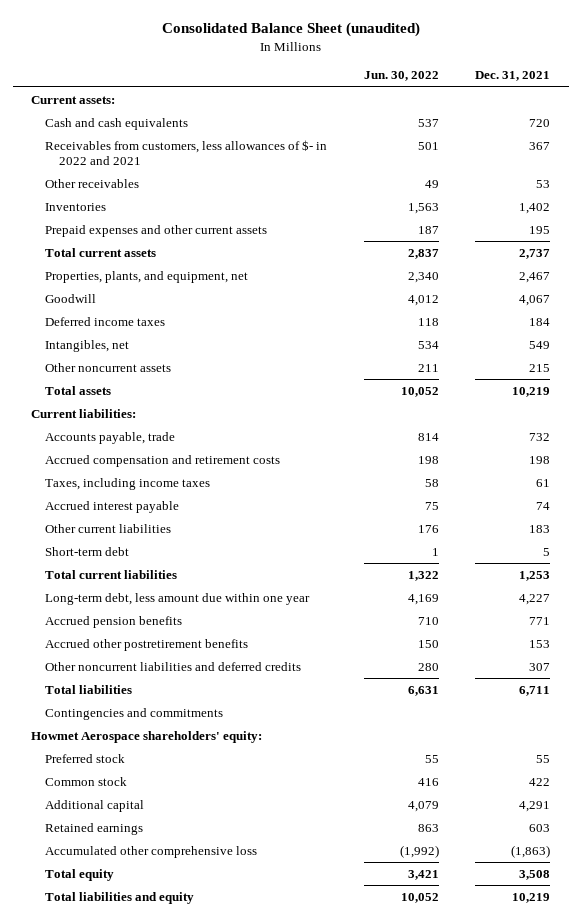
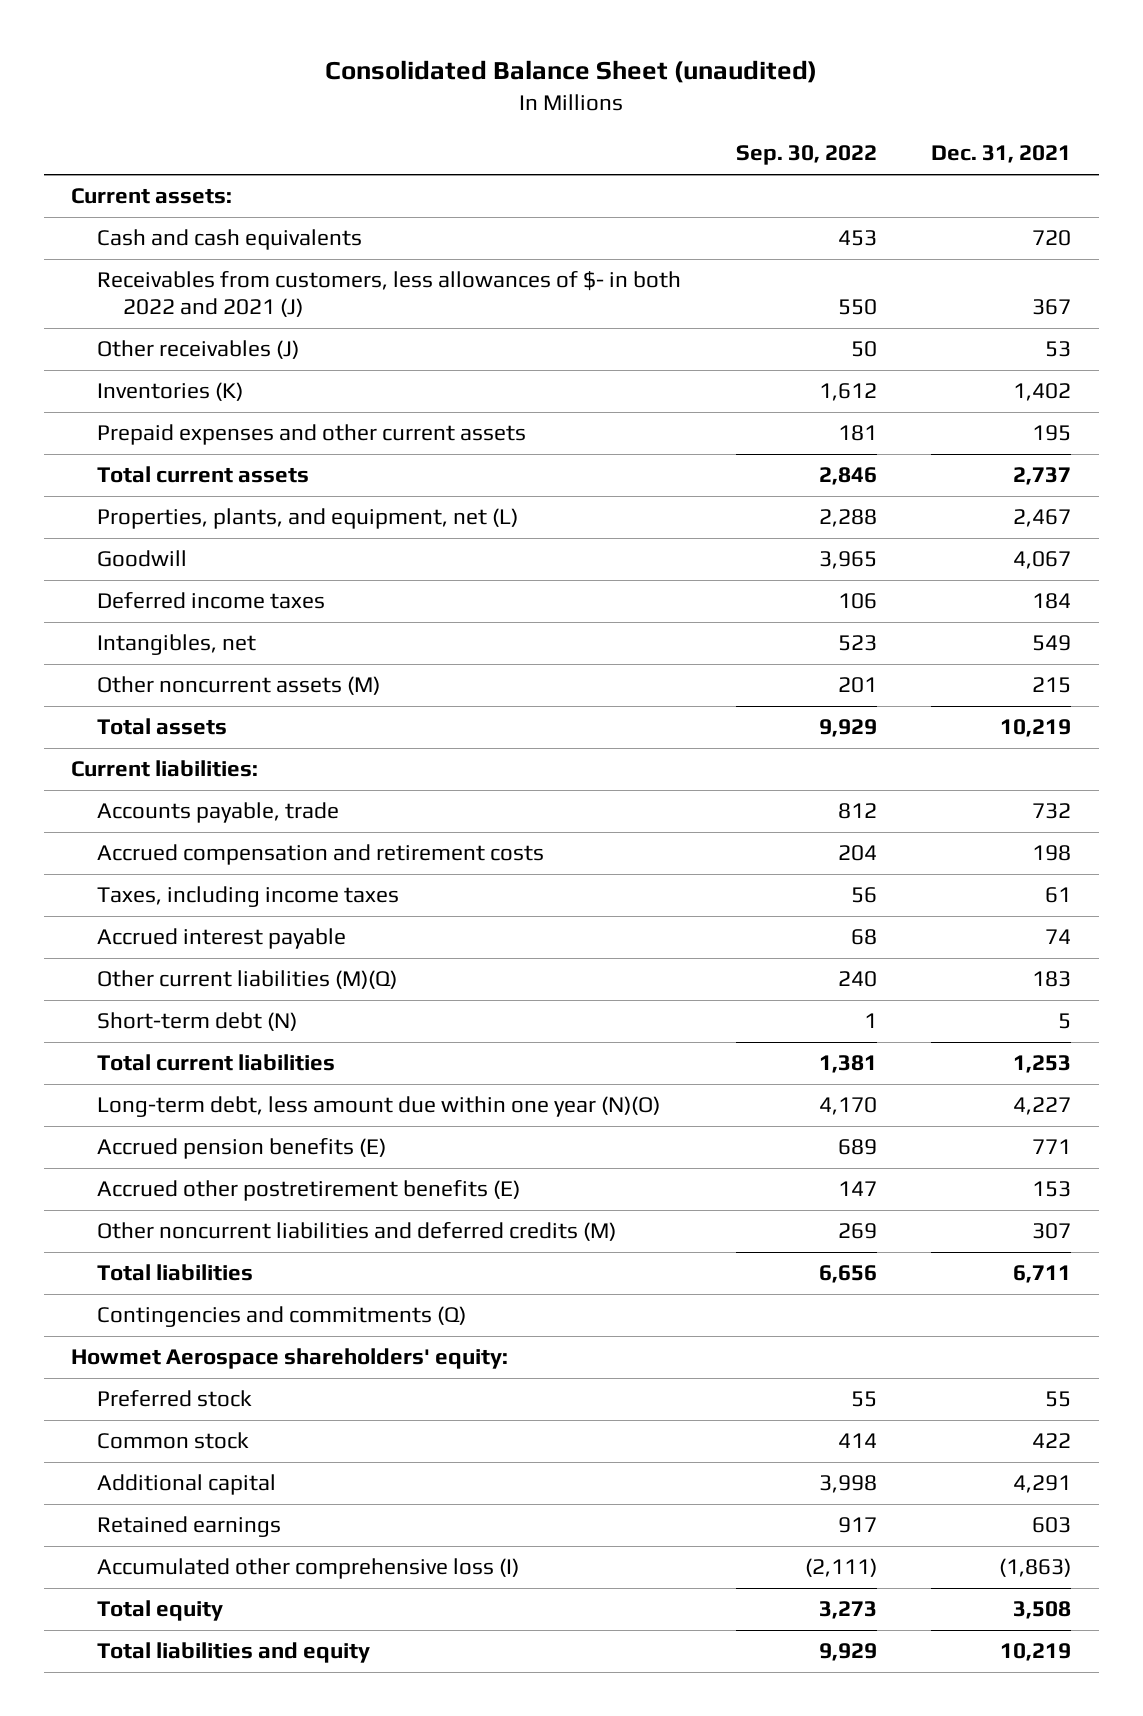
[363,71,439,82] Jun. 30, 2022 -> none
none -> [735,145,877,166] Sep. 30, 2022
[45,139,328,166] Receivables from customers, less allowances of $- in 2022 and 2021 -> [97,271,682,318] Receivables from customers, less allowances of $- in both 2022 and 2021 (J)
[45,178,140,188] Other receivables -> [97,340,300,360] Other receivables (J)
[45,202,107,211] Inventories -> [97,382,244,402] Inventories (K)
[45,270,249,283] Properties, plants, and equipment, net -> [97,508,519,530] Properties, plants, and equipment, net (L)
[45,362,172,372] Other noncurrent assets -> [97,676,381,696] Other noncurrent assets (M)
[45,523,172,533] Other current liabilities -> [97,970,398,990] Other current liabilities (M)(Q)
[45,546,130,556] Short-term debt -> [97,1012,298,1032] Short-term debt (N)
[45,592,311,605] Long-term debt, less amount due within one year -> [97,1096,661,1118] Long-term debt, less amount due within one year (N)(O)
[45,615,183,628] Accrued pension benefits -> [97,1138,387,1160] Accrued pension benefits (E)
[45,638,249,651] Accrued other postretirement benefits -> [97,1180,521,1202] Accrued other postretirement benefits (E)
[45,661,302,671] Other noncurrent liabilities and deferred credits -> [97,1222,617,1242] Other noncurrent liabilities and deferred credits (M)
[45,707,224,720] Contingencies and commitments -> [97,1306,467,1328] Contingencies and commitments (Q)
[45,845,258,858] Accumulated other comprehensive loss -> [97,1558,520,1580] Accumulated other comprehensive loss (I)

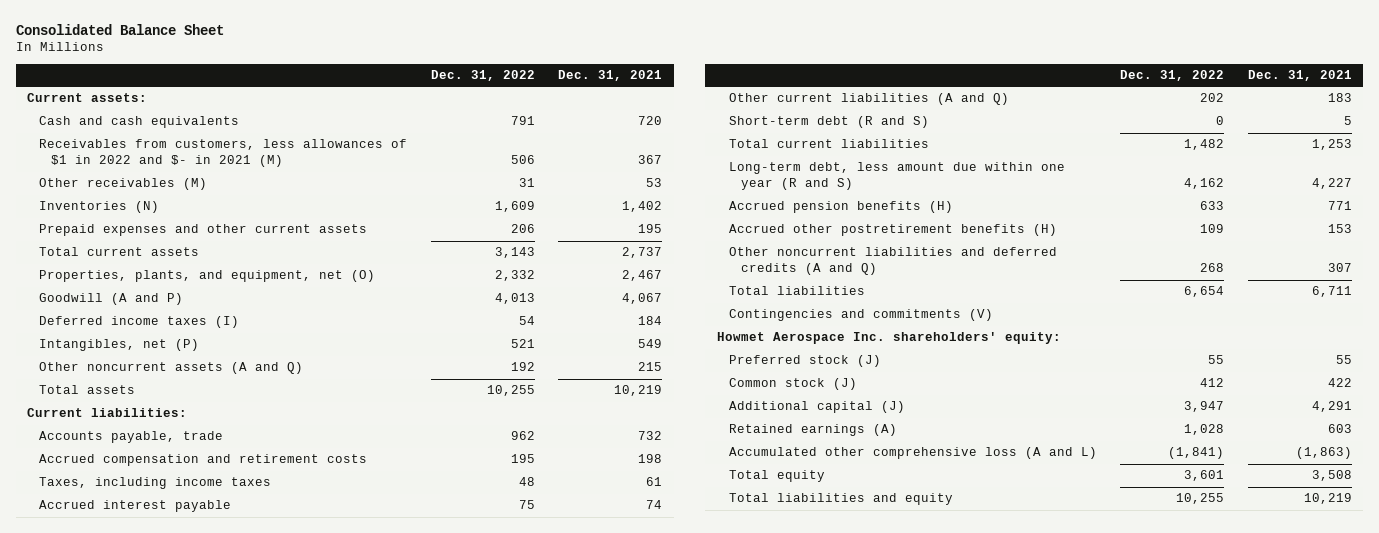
[325,60,818,84] Consolidated Balance Sheet (unaudited) -> [15,23,224,35] Consolidated Balance Sheet
[735,145,877,166] Sep. 30, 2022 -> none
none -> [430,70,535,82] Dec. 31, 2022
[97,271,682,318] Receivables from customers, less allowances of $- in both 2022 and 2021 (J) -> [39,139,408,168] Receivables from customers, less allowances of $1 in 2022 and $- in 2021 (M)
[97,340,300,360] Other receivables (J) -> [39,178,208,191] Other receivables (M)
[97,382,244,402] Inventories (K) -> [39,201,160,214] Inventories (N)
[97,508,519,530] Properties, plants, and equipment, net (L) -> [39,270,376,283] Properties, plants, and equipment, net (O)
[97,550,188,568] Goodwill -> [39,293,184,306] Goodwill (A and P)
[97,592,326,610] Deferred income taxes -> [39,316,240,329] Deferred income taxes (I)
[97,634,257,656] Intangibles, net -> [39,339,200,352] Intangibles, net (P)
[97,676,381,696] Other noncurrent assets (M) -> [39,362,304,375] Other noncurrent assets (A and Q)
[97,970,398,990] Other current liabilities (M)(Q) -> [728,93,1009,106] Other current liabilities (A and Q)
[97,1012,298,1032] Short-term debt (N) -> [728,116,929,129] Short-term debt (R and S)
[97,1096,661,1118] Long-term debt, less amount due within one year (N)(O) -> [728,162,1065,191] Long-term debt, less amount due within one year (R and S)
[97,1138,387,1160] Accrued pension benefits (E) -> [728,201,953,214] Accrued pension benefits (H)
[97,1180,521,1202] Accrued other postretirement benefits (E) -> [728,224,1057,237] Accrued other postretirement benefits (H)
[97,1222,617,1242] Other noncurrent liabilities and deferred credits (M) -> [728,247,1057,276] Other noncurrent liabilities and deferred credits (A and Q)
[97,1306,467,1328] Contingencies and commitments (Q) -> [728,309,993,322] Contingencies and commitments (V)
[71,1348,509,1370] Howmet Aerospace shareholders' equity: -> [716,332,1061,345] Howmet Aerospace Inc. shareholders' equity:
[97,1390,253,1408] Preferred stock -> [728,355,881,368] Preferred stock (J)
[97,1432,250,1450] Common stock -> [728,378,857,391] Common stock (J)
[97,1474,277,1496] Additional capital -> [728,401,905,414] Additional capital (J)
[97,1516,282,1538] Retained earnings -> [728,424,897,437] Retained earnings (A)
[97,1558,520,1580] Accumulated other comprehensive loss (I) -> [728,447,1097,460] Accumulated other comprehensive loss (A and L)

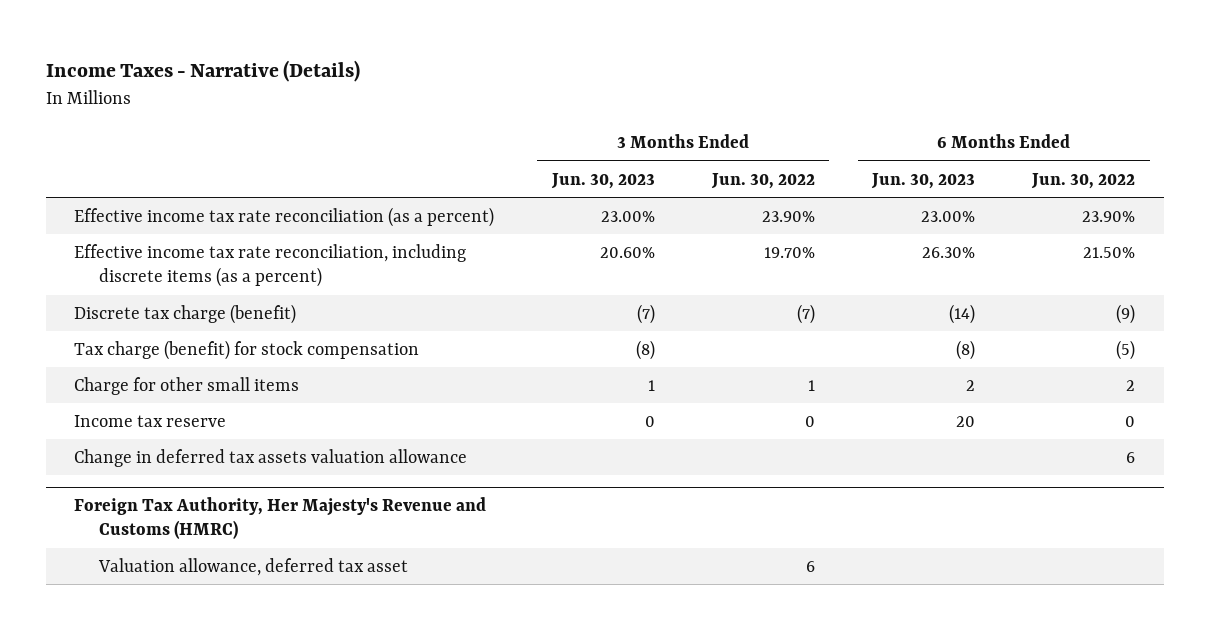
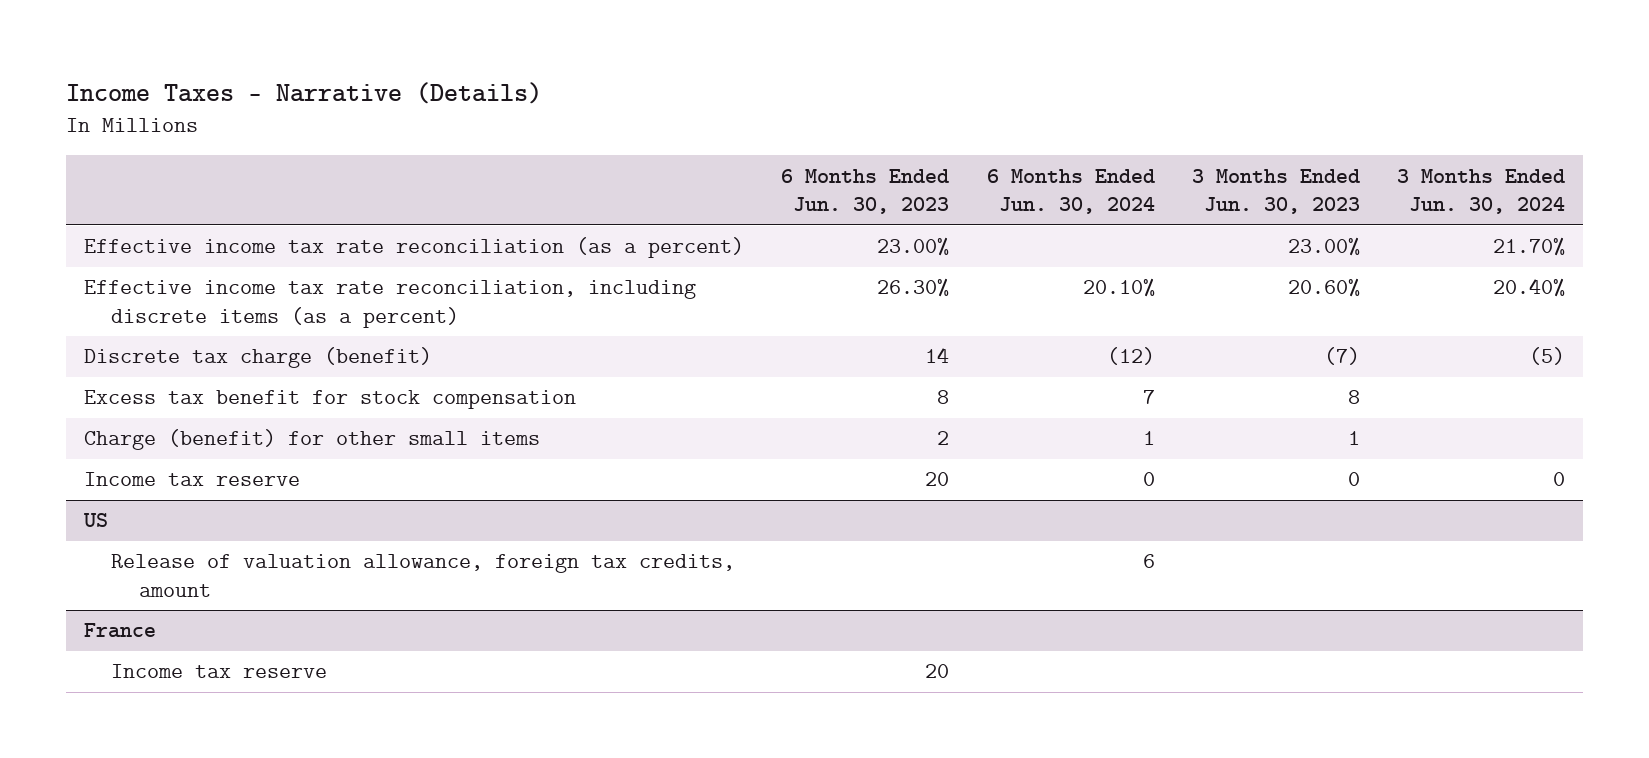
[710,172,815,189] Jun. 30, 2022 -> none
[1031,172,1136,189] Jun. 30, 2022 -> none
none -> [986,168,1155,215] 6 Months Ended Jun. 30, 2024
none -> [1396,168,1565,215] 3 Months Ended Jun. 30, 2024
[949,303,976,324] (14) -> [925,347,950,364] 14
[74,339,420,360] Tax charge (benefit) for stock compensation -> [84,390,577,410] Excess tax benefit for stock compensation
[635,339,655,360] (8) -> [1347,390,1360,405] 8
[956,339,976,360] (8) -> [937,390,950,405] 8
[74,376,300,395] Charge for other small items -> [84,429,541,451] Charge (benefit) for other small items
[74,448,468,467] Change in deferred tax assets valuation allowance -> none
[74,497,487,540] Foreign Tax Authority, Her Majesty's Revenue and Customs (HMRC) -> none
[98,557,409,576] Valuation allowance, deferred tax asset -> none
none -> [83,513,109,528] US
none -> [111,554,736,597] Release of valuation allowance, foreign tax credits, amount
none -> [84,623,157,639] France
none -> [111,664,328,679] Income tax reserve

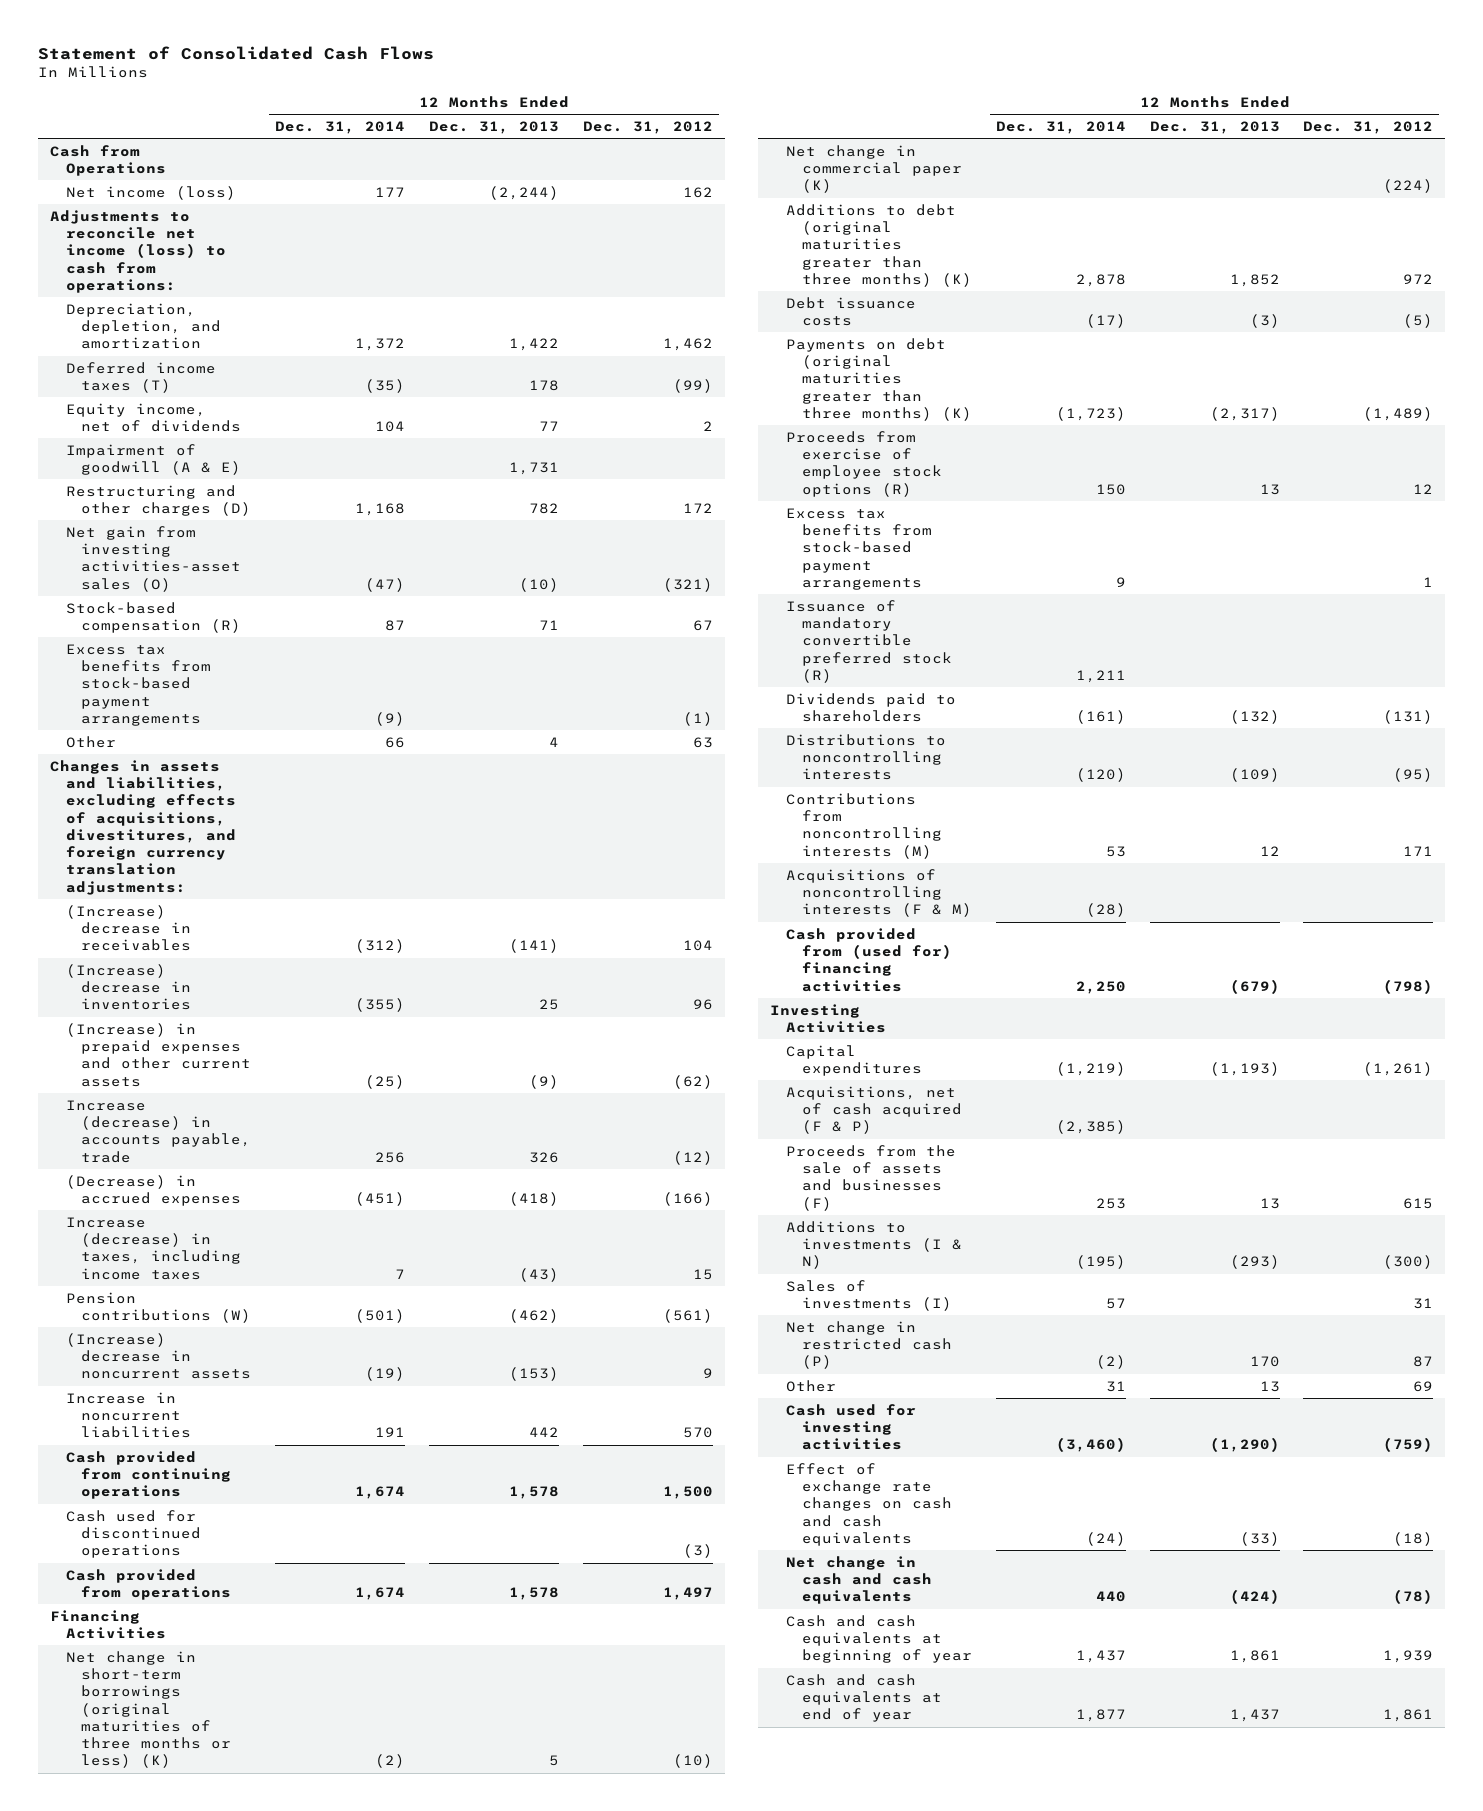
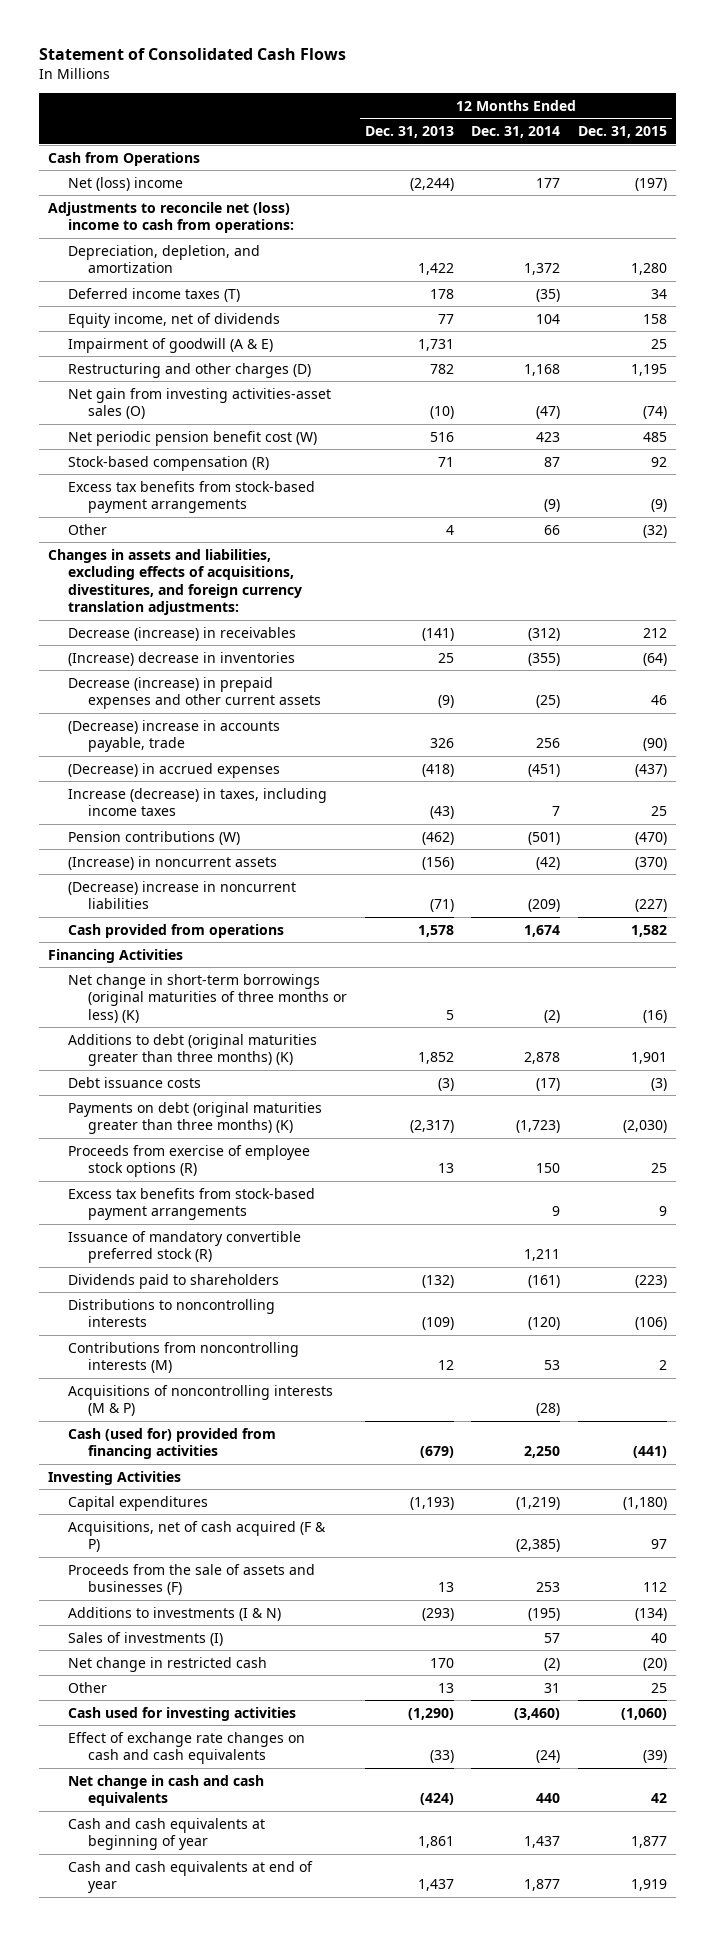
[583,120,714,134] Dec. 31, 2012 -> none
none -> [578,125,668,138] Dec. 31, 2015
[65,185,236,200] Net income (loss) -> [67,176,183,191] Net (loss) income
[49,209,226,293] Adjustments to reconcile net income (loss) to cash from operations: -> [47,201,294,234] Adjustments to reconcile net (loss) income to cash from operations:
none -> [67,430,317,446] Net periodic pension benefit cost (W)
[65,904,192,952] (Increase) decrease in receivables -> [67,626,296,641] Decrease (increase) in receivables
[65,1022,252,1087] (Increase) in prepaid expenses and other current assets -> [67,676,321,710] Decrease (increase) in prepaid expenses and other current assets
[65,1099,252,1163] Increase (decrease) in accounts payable, trade -> [67,719,280,753] (Decrease) increase in accounts payable, trade
[65,1450,232,1500] Cash provided from continuing operations -> none
[65,1509,202,1559] Cash used for discontinued operations -> none
[65,1332,252,1380] (Increase) decrease in noncurrent assets -> [67,855,277,870] (Increase) in noncurrent assets
[365,1367,406,1382] (19) -> [536,856,561,870] (42)
[509,1367,560,1382] (153) -> [421,856,454,870] (156)
[65,1391,192,1439] Increase in noncurrent liabilities -> [67,880,296,910] (Decrease) increase in noncurrent liabilities
[375,1427,406,1438] 191 -> [528,899,561,913] (209)
[529,1427,560,1438] 442 -> [429,899,454,913] (71)
[786,144,962,194] Net change in commercial paper (K) -> none
[786,868,972,918] Acquisitions of noncontrolling interests (F & M) -> [67,1384,333,1417] Acquisitions of noncontrolling interests (M & P)
[786,927,952,992] Cash provided from (used for) financing activities -> [67,1427,276,1460] Cash (used for) provided from financing activities
[786,1320,952,1370] Net change in restricted cash (P) -> [67,1656,267,1672] Net change in restricted cash

